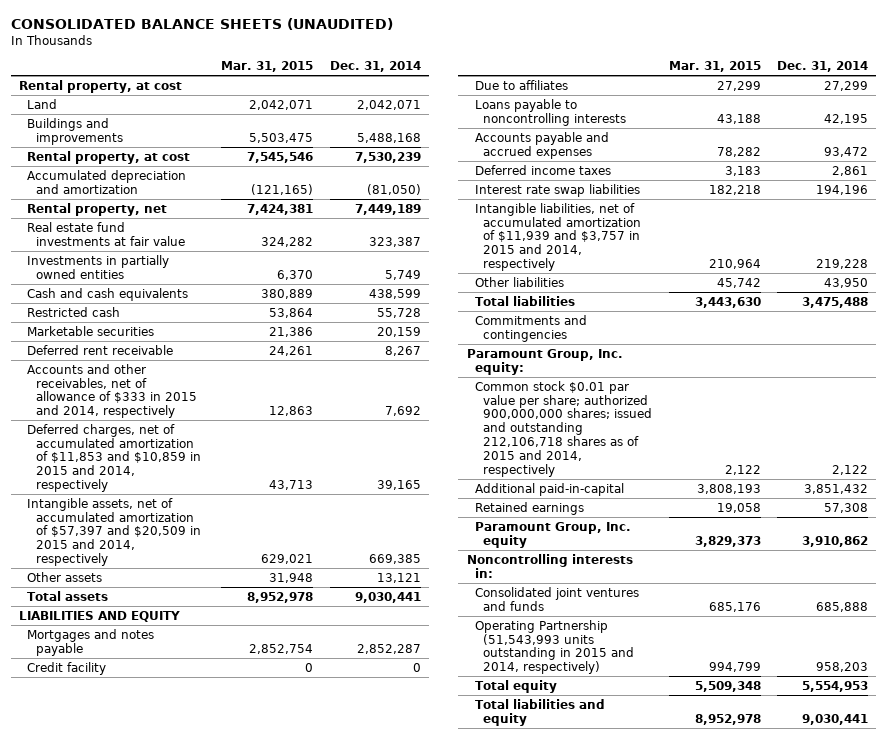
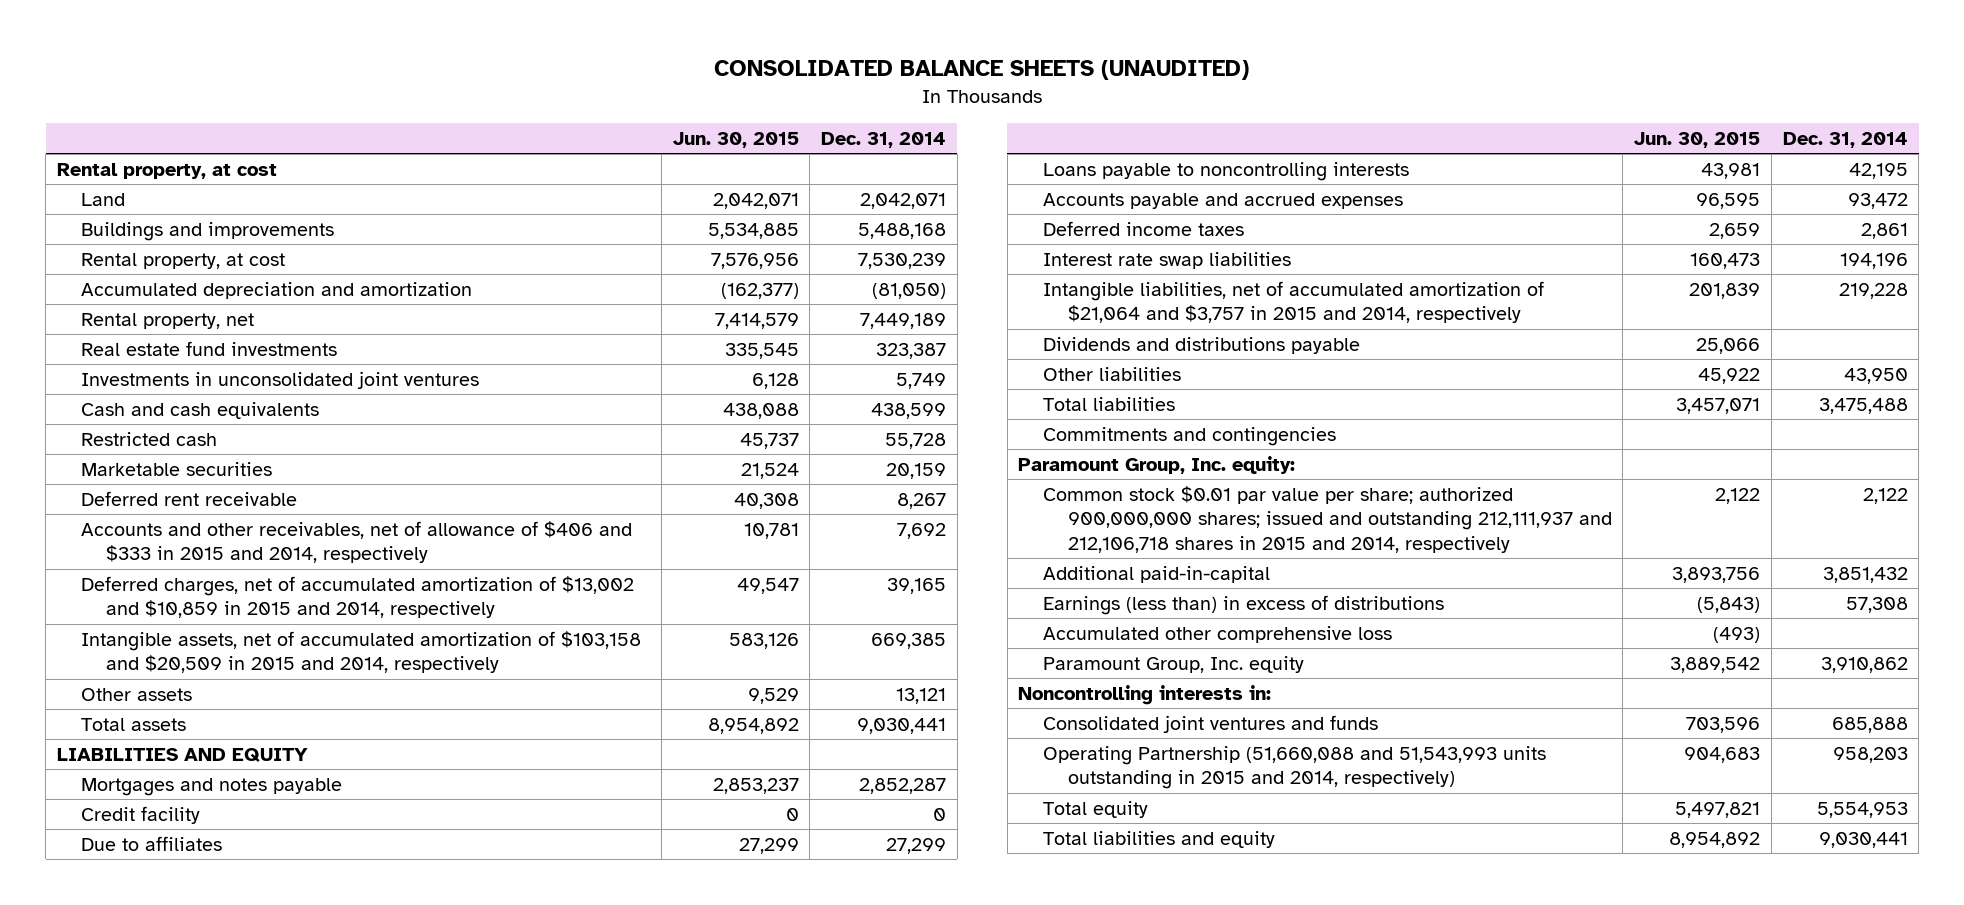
[221,61,314,73] Mar. 31, 2015 -> none
none -> [672,131,799,148] Jun. 30, 2015
[27,221,185,246] Real estate fund investments at fair value -> [81,340,338,356] Real estate fund investments
[27,254,170,279] Investments in partially owned entities -> [81,370,480,389] Investments in unconsolidated joint ventures
[27,363,197,419] Accounts and other receivables, net of allowance of $333 in 2015 and 2014, respectively -> [81,520,633,564] Accounts and other receivables, net of allowance of $406 and $333 in 2015 and 2014, respectively
[27,423,201,493] Deferred charges, net of accumulated amortization of $11,853 and $10,859 in 2015 and 2014, respectively -> [81,575,635,619] Deferred charges, net of accumulated amortization of $13,002 and $10,859 in 2015 and 2014, respectively
[27,497,201,567] Intangible assets, net of accumulated amortization of $57,397 and $20,509 in 2015 and 2014, respectively -> [81,630,642,674] Intangible assets, net of accumulated amortization of $103,158 and $20,509 in 2015 and 2014, respectively
[474,202,642,272] Intangible liabilities, net of accumulated amortization of $11,939 and $3,757 in 2015 and 2014, respectively -> [1042,280,1544,324] Intangible liabilities, net of accumulated amortization of $21,064 and $3,757 in 2015 and 2014, respectively
none -> [1042,336,1360,354] Dividends and distributions payable
[474,380,653,478] Common stock $0.01 par value per share; authorized 900,000,000 shares; issued and outstanding 212,106,718 shares as of 2015 and 2014, respectively -> [1042,485,1612,553] Common stock $0.01 par value per share; authorized 900,000,000 shares; issued and outstanding 212,111,937 and 212,106,718 shares in 2015 and 2014, respectively
[474,501,584,515] Retained earnings -> [1042,594,1444,615] Earnings (less than) in excess of distributions
none -> [1042,625,1392,643] Accumulated other comprehensive loss
[474,619,635,675] Operating Partnership (51,543,993 units outstanding in 2015 and 2014, respectively) -> [1042,745,1546,790] Operating Partnership (51,660,088 and 51,543,993 units outstanding in 2015 and 2014, respectively)

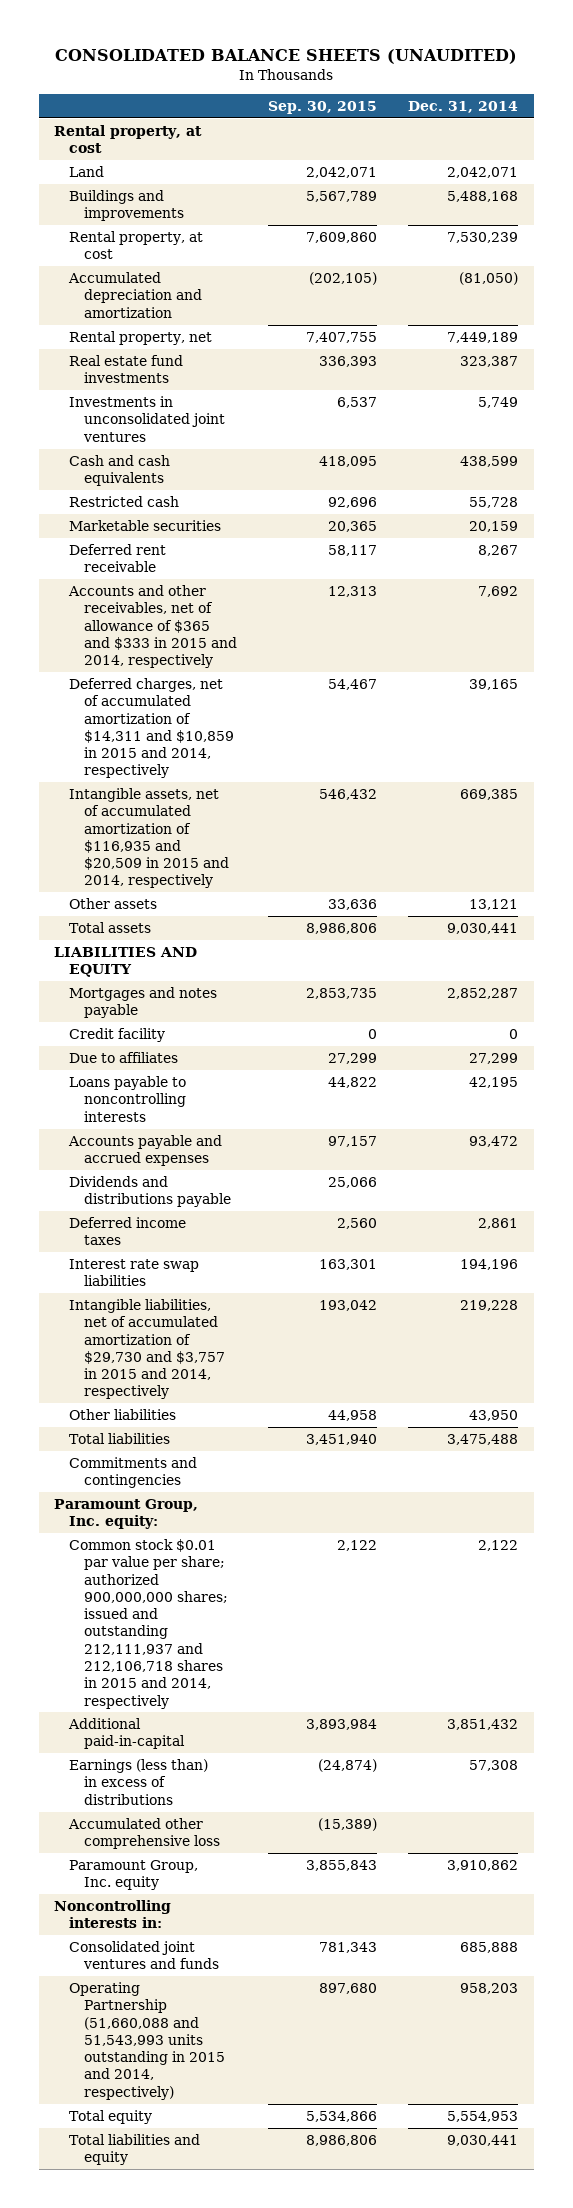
[672,131,799,148] Jun. 30, 2015 -> none
none -> [267,100,377,114] Sep. 30, 2015
[81,520,633,564] Accounts and other receivables, net of allowance of $406 and $333 in 2015 and 2014, respectively -> [68,585,237,669] Accounts and other receivables, net of allowance of $365 and $333 in 2015 and 2014, respectively
[81,575,635,619] Deferred charges, net of accumulated amortization of $13,002 and $10,859 in 2015 and 2014, respectively -> [69,678,234,779] Deferred charges, net of accumulated amortization of $14,311 and $10,859 in 2015 and 2014, respectively
[81,630,642,674] Intangible assets, net of accumulated amortization of $103,158 and $20,509 in 2015 and 2014, respectively -> [69,788,229,889] Intangible assets, net of accumulated amortization of $116,935 and $20,509 in 2015 and 2014, respectively
[1042,336,1360,354] Dividends and distributions payable -> [69,1176,231,1208] Dividends and distributions payable
[1042,280,1544,324] Intangible liabilities, net of accumulated amortization of $21,064 and $3,757 in 2015 and 2014, respectively -> [69,1299,225,1400] Intangible liabilities, net of accumulated amortization of $29,730 and $3,757 in 2015 and 2014, respectively

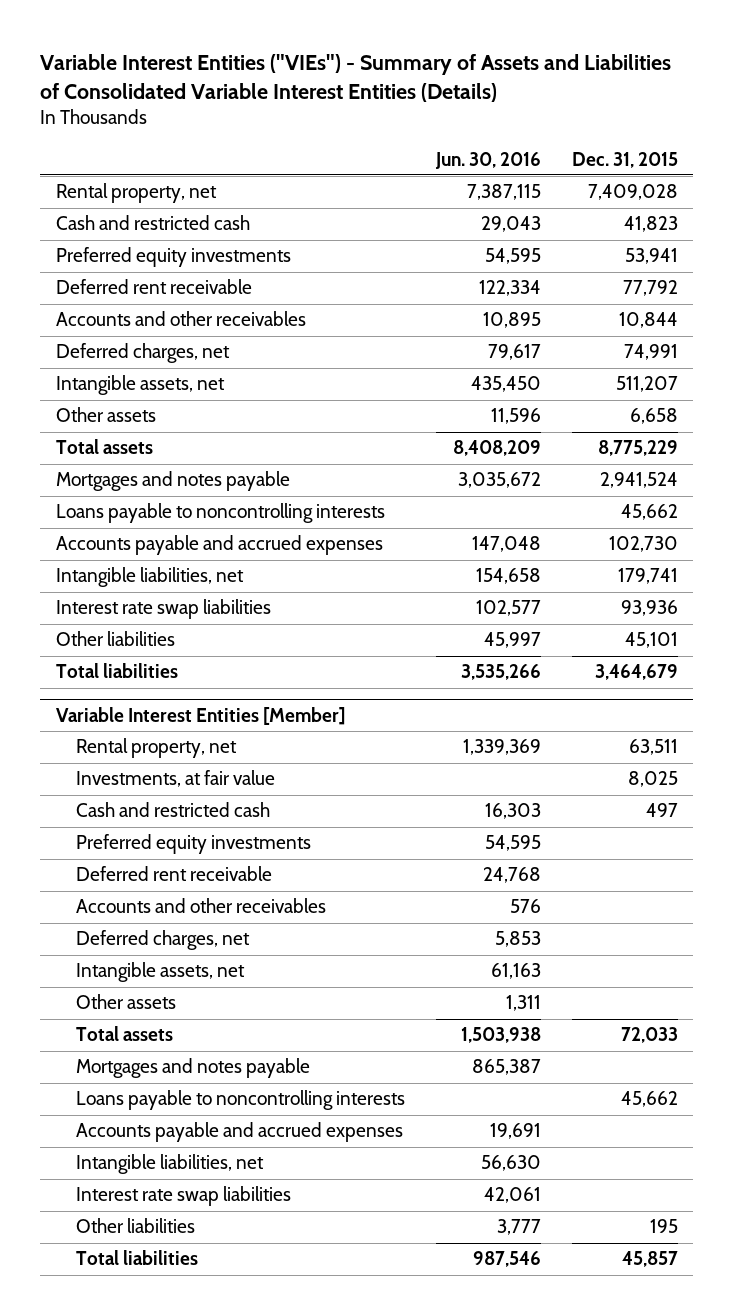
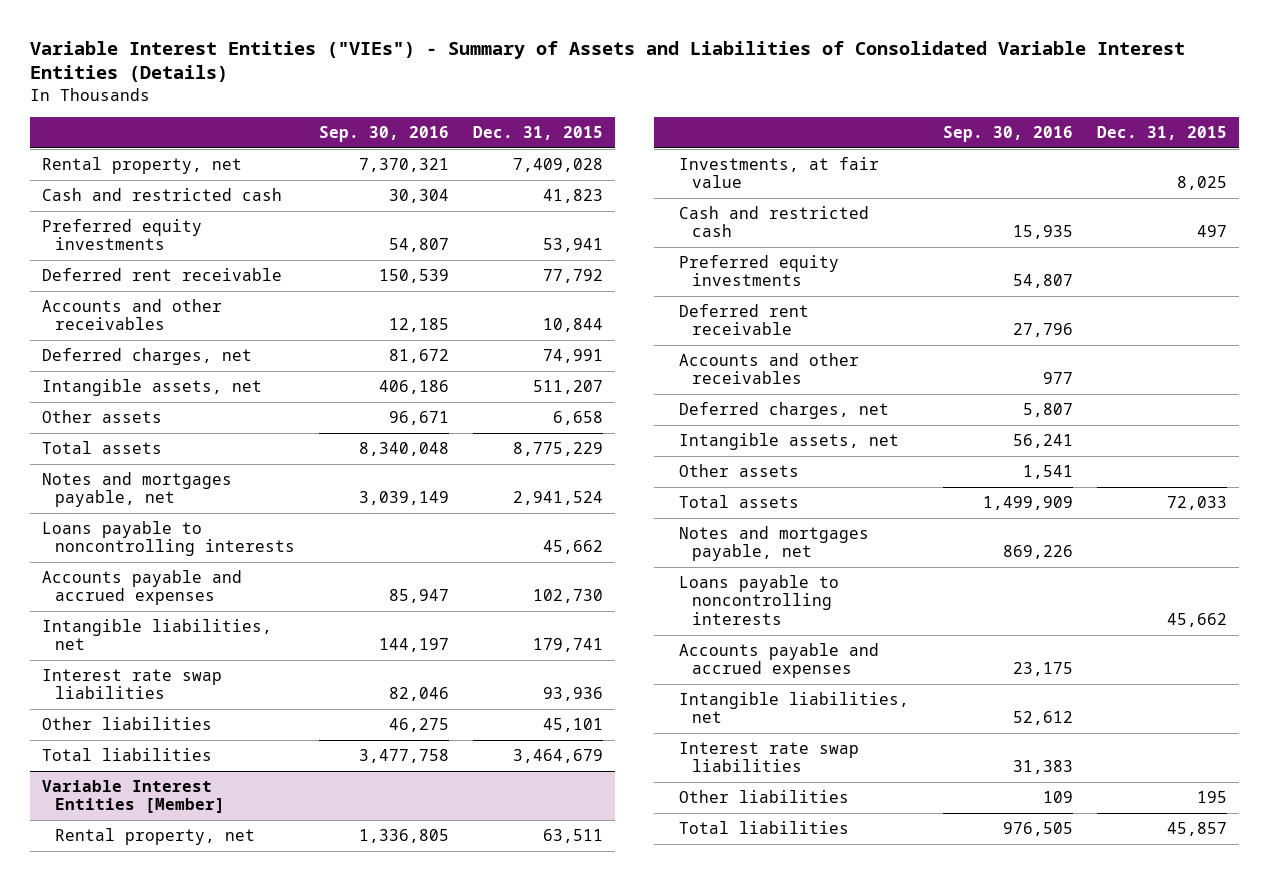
[434,151,541,169] Jun. 30, 2016 -> none
none -> [318,125,449,142] Sep. 30, 2016
[55,471,290,492] Mortgages and notes payable -> [41,472,232,508] Notes and mortgages payable, net
[75,1058,310,1079] Mortgages and notes payable -> [679,526,870,562] Notes and mortgages payable, net

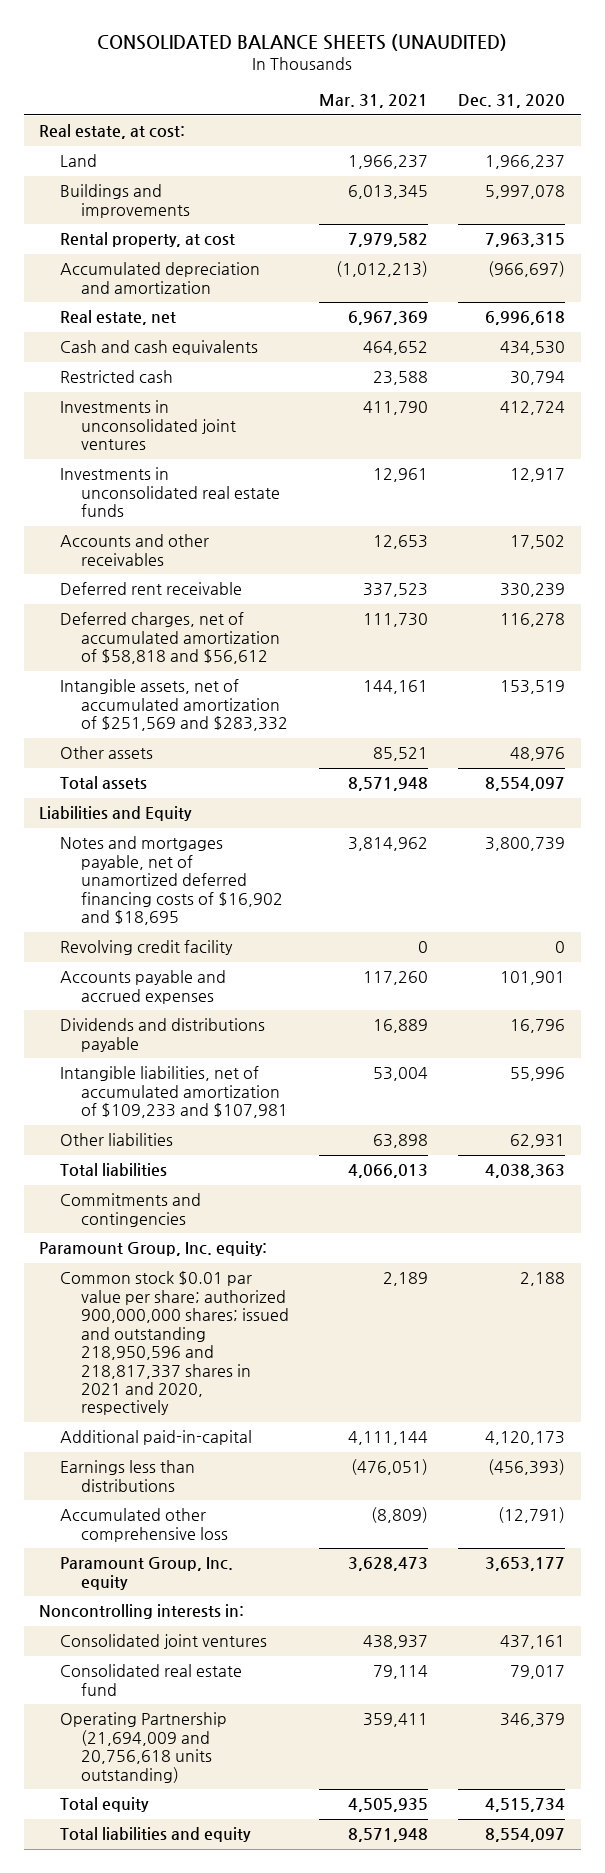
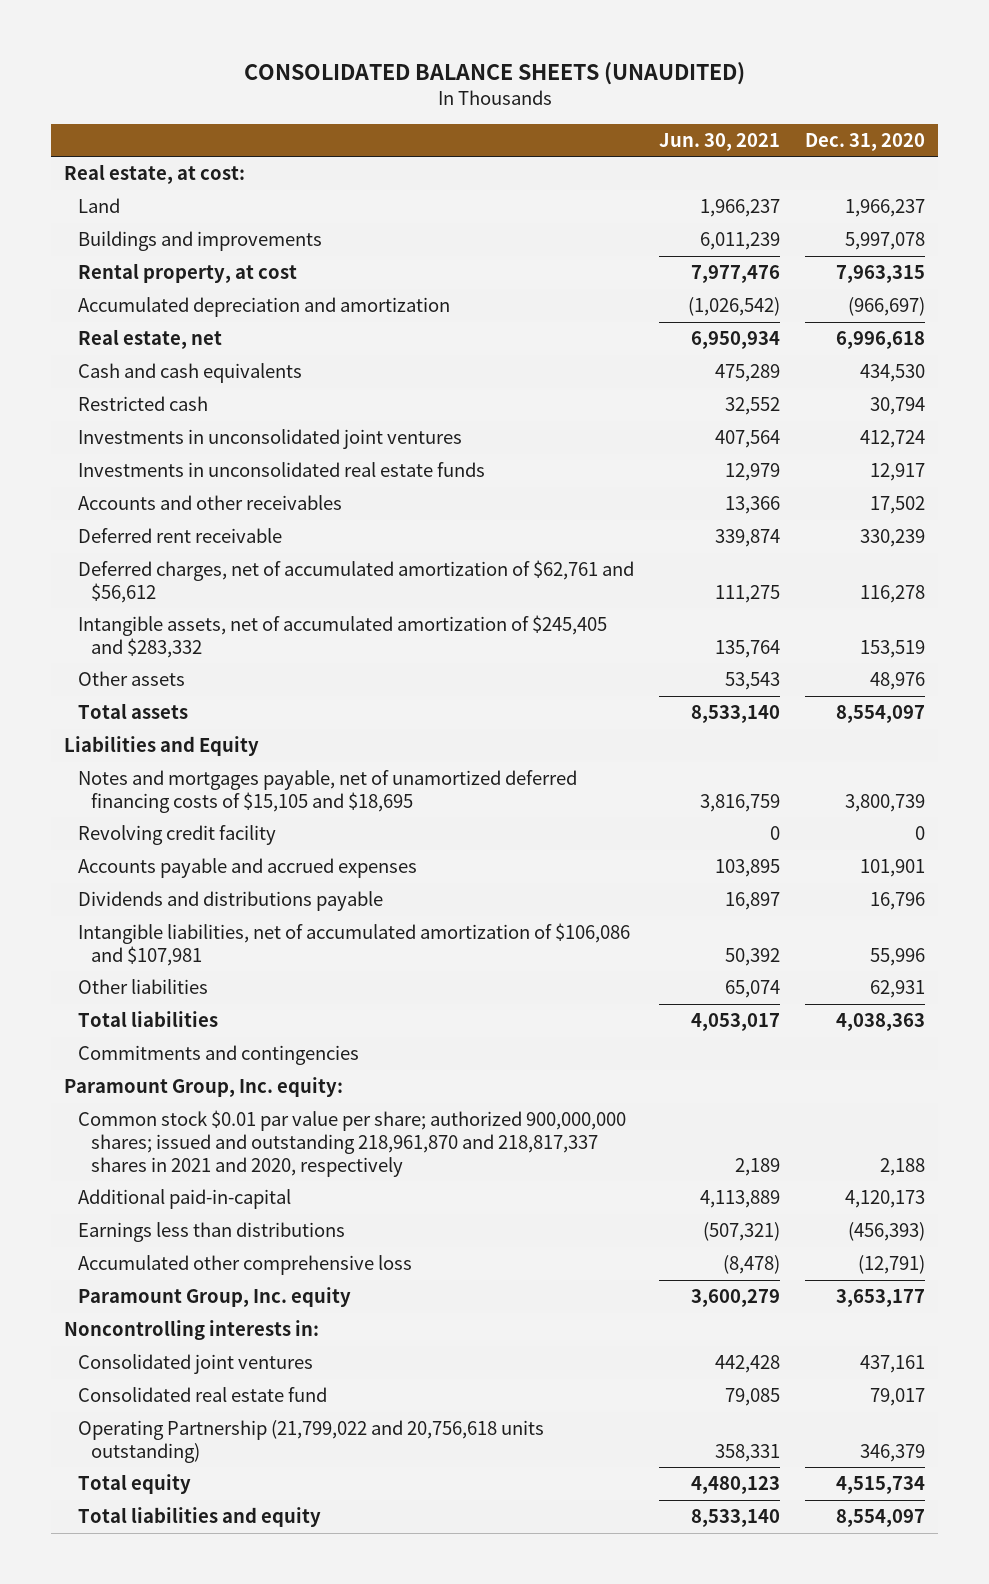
[319,94,429,109] Mar. 31, 2021 -> none
none -> [659,132,781,151] Jun. 30, 2021
[59,612,280,665] Deferred charges, net of accumulated amortization of $58,818 and $56,612 -> [77,560,634,603] Deferred charges, net of accumulated amortization of $62,761 and $56,612
[59,679,288,732] Intangible assets, net of accumulated amortization of $251,569 and $283,332 -> [77,615,607,658] Intangible assets, net of accumulated amortization of $245,405 and $283,332
[59,836,283,926] Notes and mortgages payable, net of unamortized deferred financing costs of $16,902 and $18,695 -> [77,770,577,813] Notes and mortgages payable, net of unamortized deferred financing costs of $15,105 and $18,695
[59,1066,288,1119] Intangible liabilities, net of accumulated amortization of $109,233 and $107,981 -> [77,923,630,966] Intangible liabilities, net of accumulated amortization of $106,086 and $107,981
[59,1271,289,1416] Common stock $0.01 par value per share; authorized 900,000,000 shares; issued and outstanding 218,950,596 and 218,817,337 shares in 2021 and 2020, respectively -> [77,1110,626,1177] Common stock $0.01 par value per share; authorized 900,000,000 shares; issued and outstanding 218,961,870 and 218,817,337 shares in 2021 and 2020, respectively
[59,1712,227,1783] Operating Partnership (21,694,009 and 20,756,618 units outstanding) -> [77,1420,544,1463] Operating Partnership (21,799,022 and 20,756,618 units outstanding)

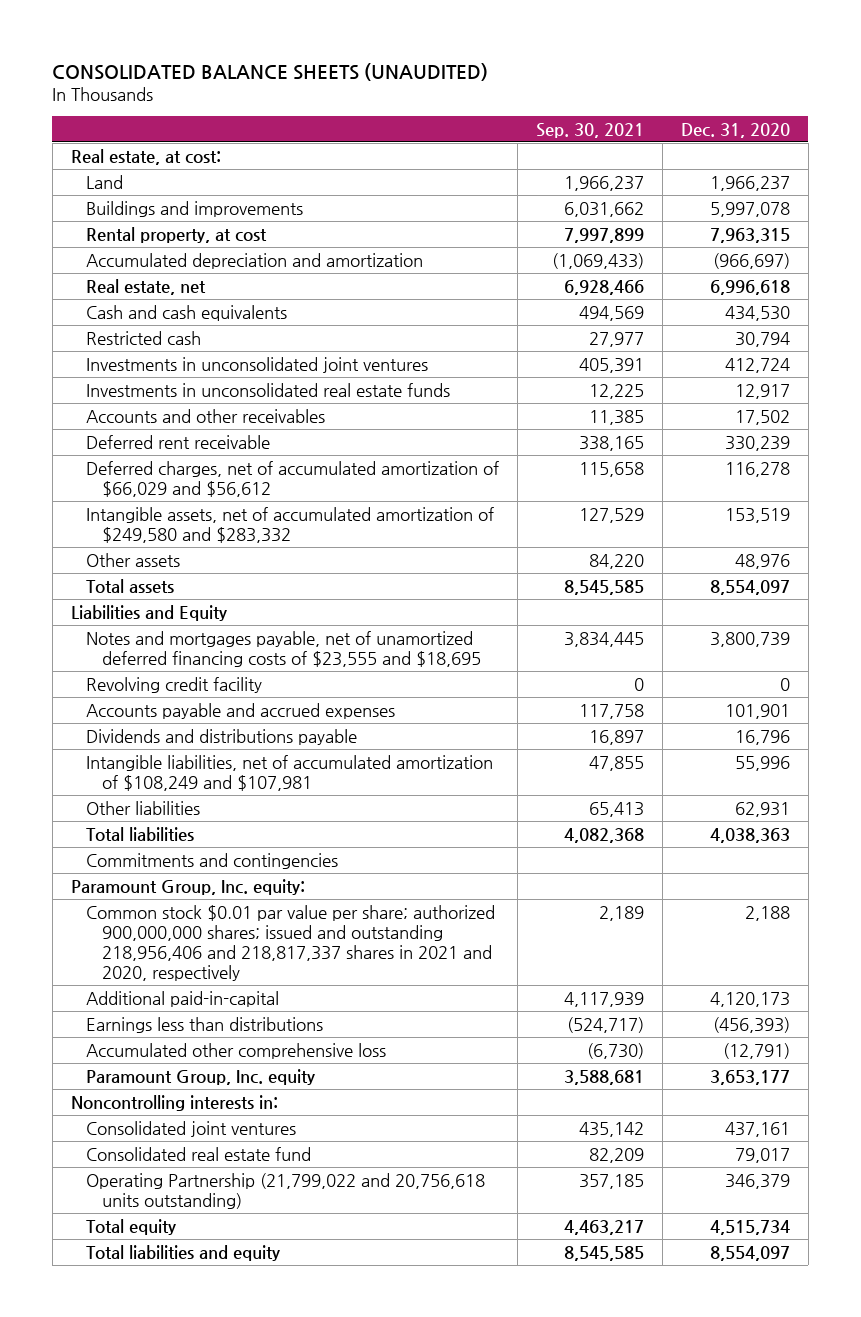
[659,132,781,151] Jun. 30, 2021 -> none
none -> [536,122,645,138] Sep. 30, 2021
[77,560,634,603] Deferred charges, net of accumulated amortization of $62,761 and $56,612 -> [86,460,500,497] Deferred charges, net of accumulated amortization of $66,029 and $56,612
[77,615,607,658] Intangible assets, net of accumulated amortization of $245,405 and $283,332 -> [86,506,495,543] Intangible assets, net of accumulated amortization of $249,580 and $283,332
[77,770,577,813] Notes and mortgages payable, net of unamortized deferred financing costs of $15,105 and $18,695 -> [86,630,481,667] Notes and mortgages payable, net of unamortized deferred financing costs of $23,555 and $18,695
[77,923,630,966] Intangible liabilities, net of accumulated amortization of $106,086 and $107,981 -> [86,754,494,791] Intangible liabilities, net of accumulated amortization of $108,249 and $107,981
[77,1110,626,1177] Common stock $0.01 par value per share; authorized 900,000,000 shares; issued and outstanding 218,961,870 and 218,817,337 shares in 2021 and 2020, respectively -> [86,904,496,982] Common stock $0.01 par value per share; authorized 900,000,000 shares; issued and outstanding 218,956,406 and 218,817,337 shares in 2021 and 2020, respectively

